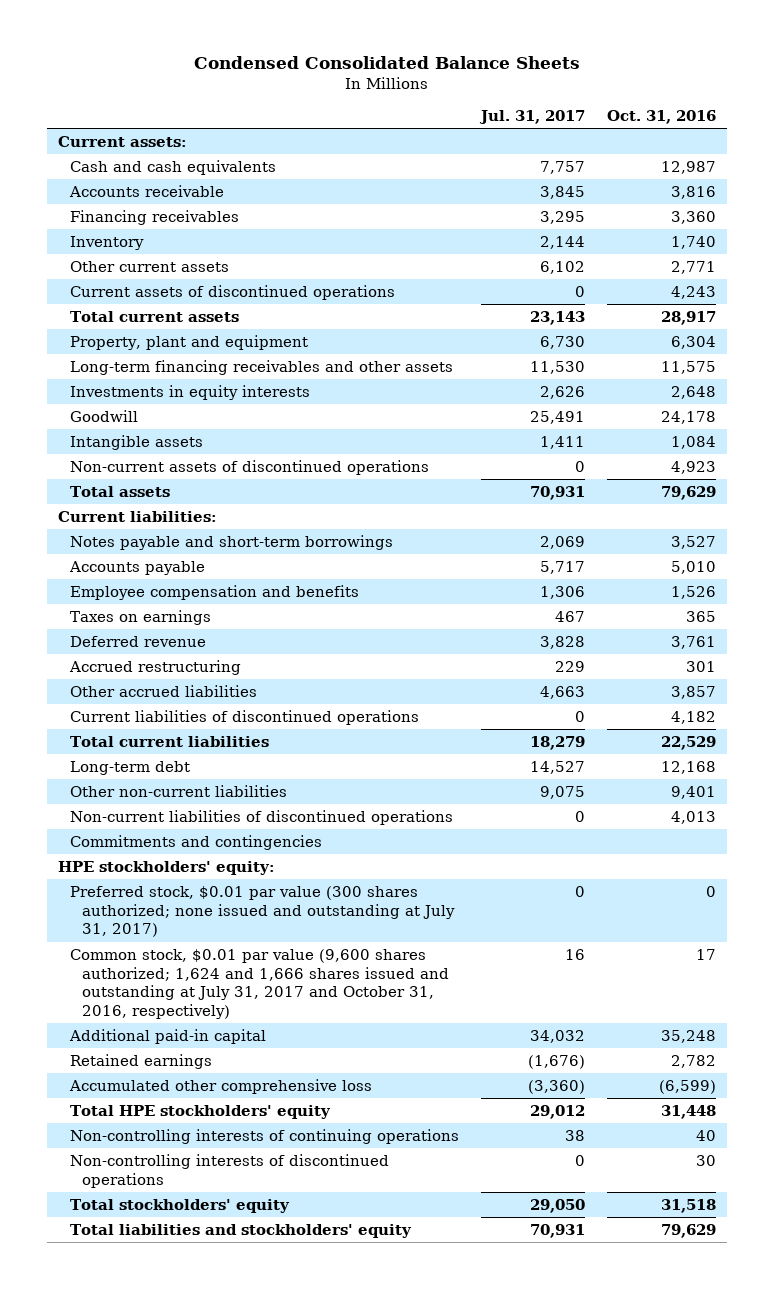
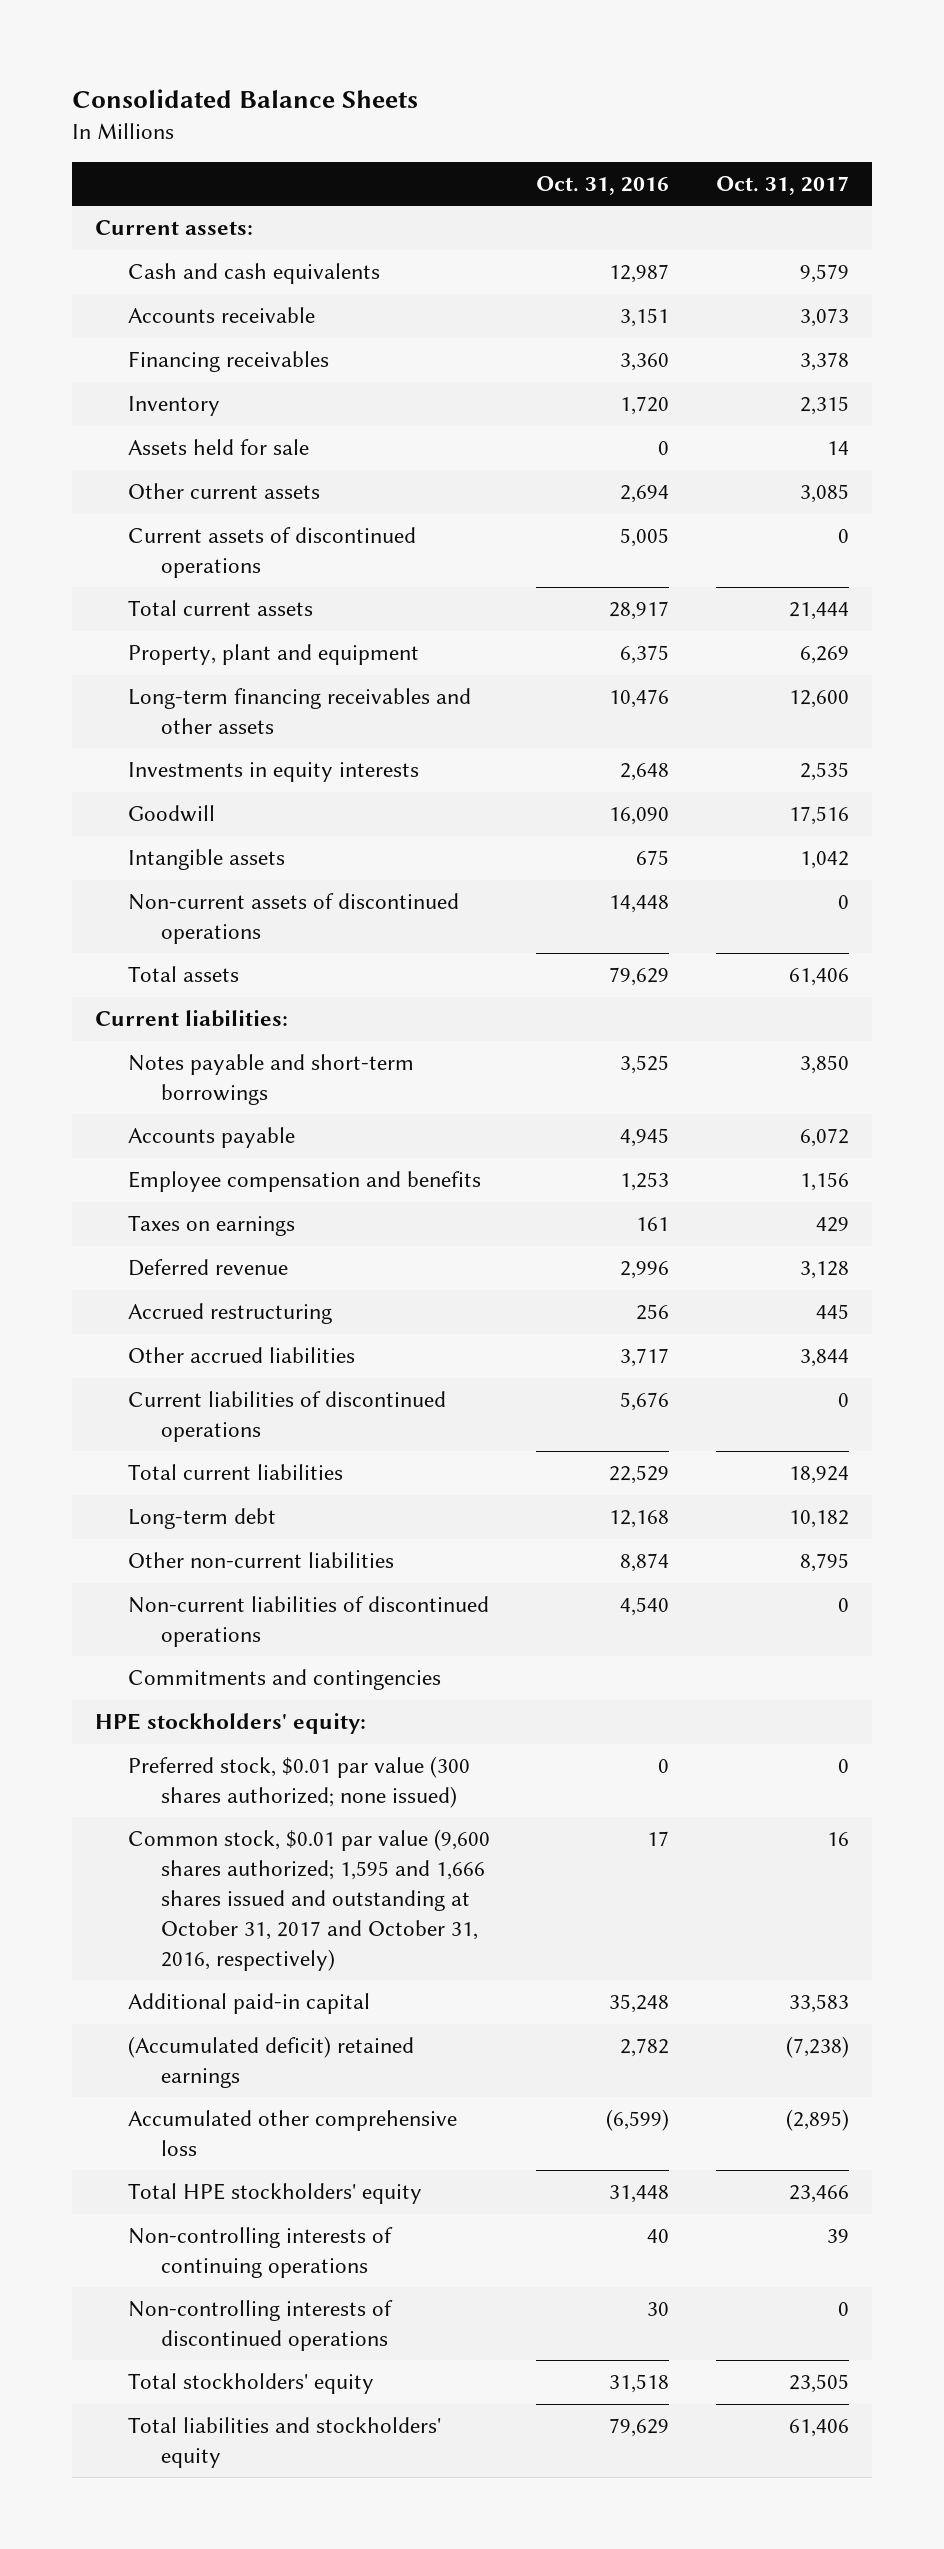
[193,56,580,70] Condensed Consolidated Balance Sheets -> [71,88,418,108] Consolidated Balance Sheets
[478,110,585,125] Jul. 31, 2017 -> none
none -> [715,176,849,196] Oct. 31, 2017
[670,185,716,199] 3,816 -> [620,308,670,328] 3,151
[670,235,716,249] 1,740 -> [620,396,670,416] 1,720
none -> [127,439,309,456] Assets held for sale
[670,260,716,274] 2,771 -> [620,485,670,504] 2,694
[670,285,716,299] 4,243 -> [620,528,670,548] 5,005
[670,335,716,349] 6,304 -> [620,645,670,665] 6,375
[660,360,716,374] 11,575 -> [609,689,670,709] 10,476
[660,410,716,424] 24,178 -> [609,807,670,826] 16,090
[670,435,716,449] 1,084 -> [636,850,670,866] 675
[670,460,716,474] 4,923 -> [609,895,670,914] 14,448
[670,535,716,549] 3,527 -> [620,1055,670,1075] 3,525
[670,560,716,574] 5,010 -> [620,1128,670,1148] 4,945
[670,585,716,599] 1,526 -> [620,1172,670,1192] 1,253
[685,610,716,622] 365 -> [636,1217,670,1232] 161
[670,635,716,649] 3,761 -> [620,1261,670,1280] 2,996
[685,660,716,672] 301 -> [636,1304,670,1321] 256
[670,685,716,699] 3,857 -> [620,1348,670,1368] 3,717
[670,710,716,724] 4,182 -> [620,1392,670,1412] 5,676
[670,785,716,799] 9,401 -> [620,1553,670,1573] 8,874
[670,810,716,824] 4,013 -> [620,1597,670,1617] 4,540
[69,885,455,938] Preferred stock, $0.01 par value (300 shares authorized; none issued and outstanding at July 31, 2017) -> [127,1756,470,1809] Preferred stock, $0.01 par value (300 shares authorized; none issued)
[69,948,449,1020] Common stock, $0.01 par value (9,600 shares authorized; 1,624 and 1,666 shares issued and outstanding at July 31, 2017 and October 31, 2016, respectively) -> [127,1829,490,1971] Common stock, $0.01 par value (9,600 shares authorized; 1,595 and 1,666 shares issued and outstanding at October 31, 2017 and October 31, 2016, respectively)
[69,1053,212,1069] Retained earnings -> [127,2036,414,2089] (Accumulated deficit) retained earnings

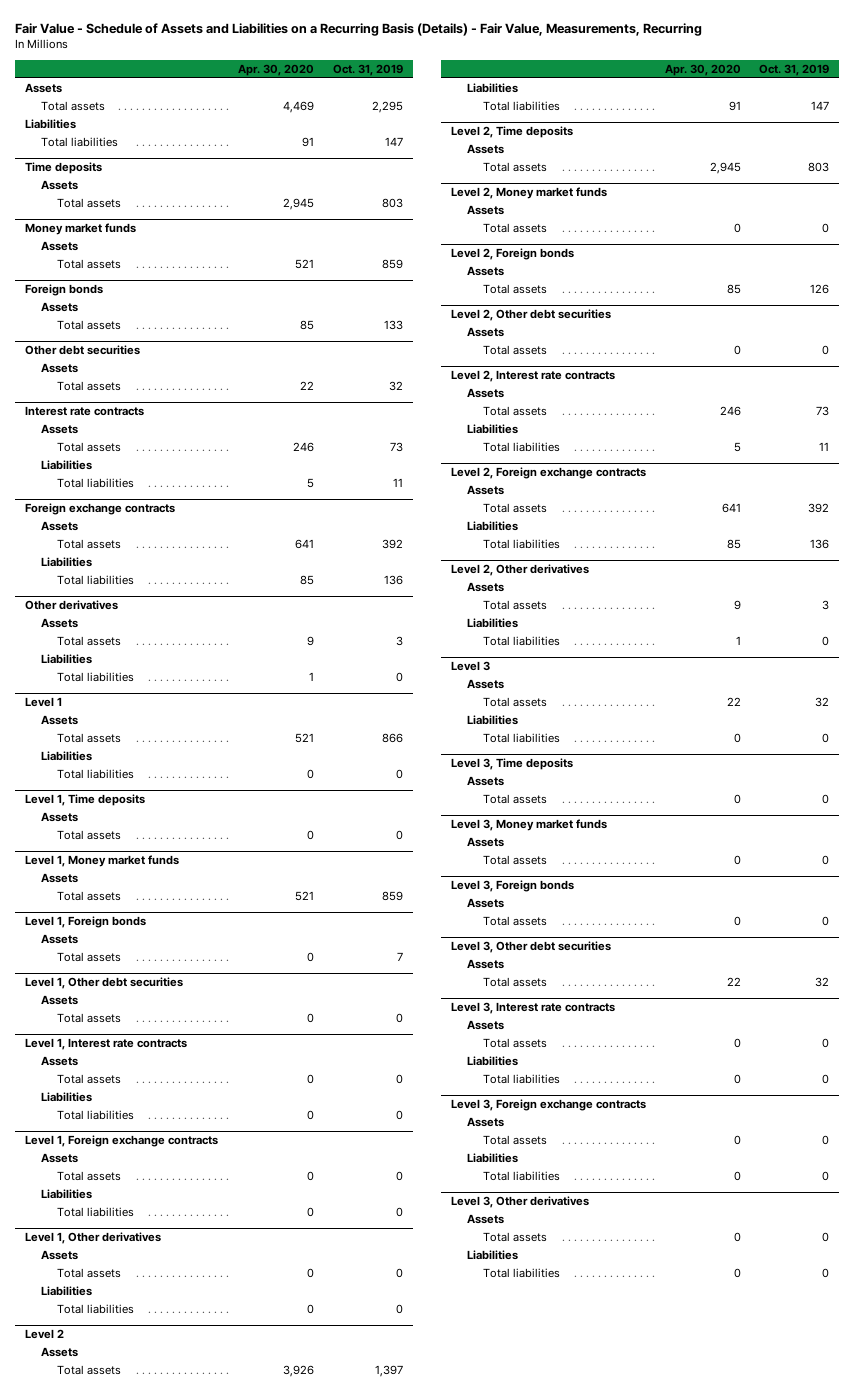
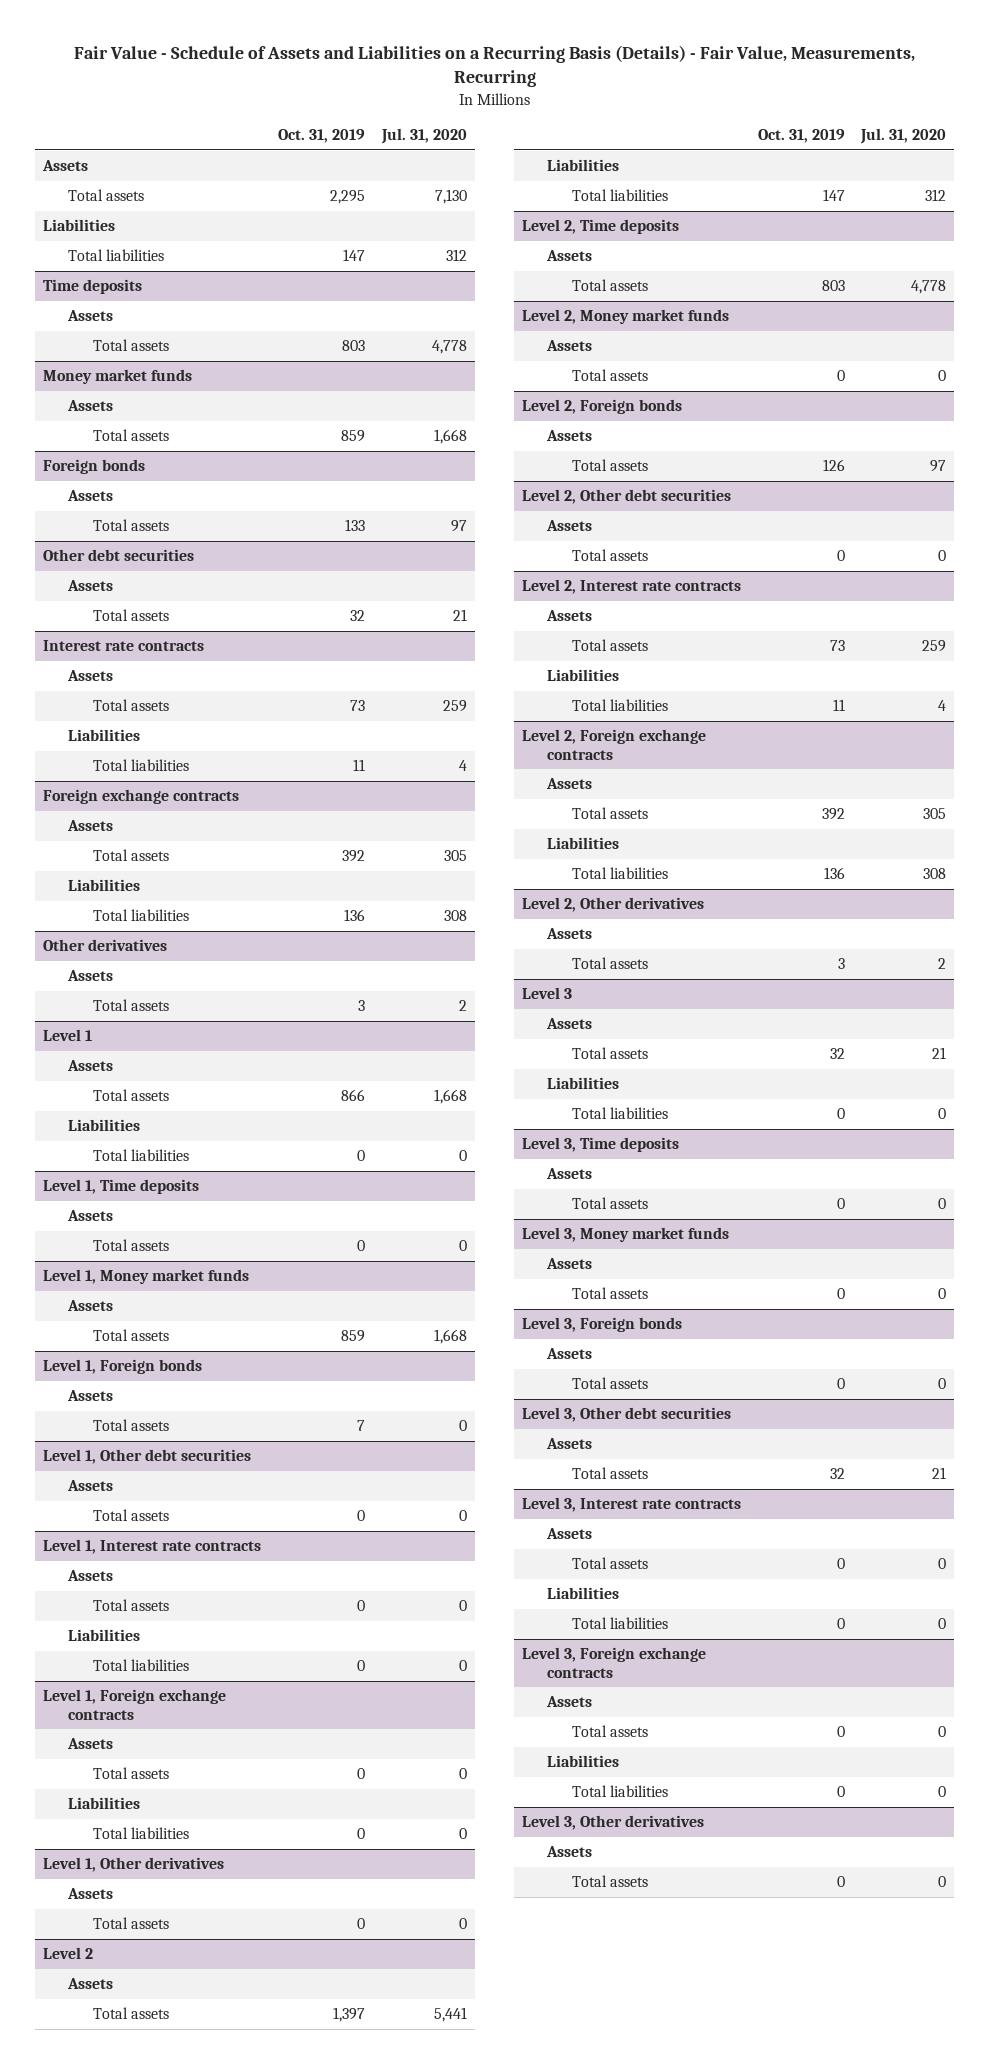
[238,63,315,76] Apr. 30, 2020 -> none
none -> [380,128,467,145] Jul. 31, 2020
[40,653,92,664] Liabilities -> none
[56,671,134,682] Total liabilities -> none
[40,1285,92,1296] Liabilities -> none
[56,1303,134,1314] Total liabilities -> none
[466,617,518,628] Liabilities -> none
[482,635,560,646] Total liabilities -> none
[466,1249,518,1260] Liabilities -> none
[482,1267,560,1278] Total liabilities -> none

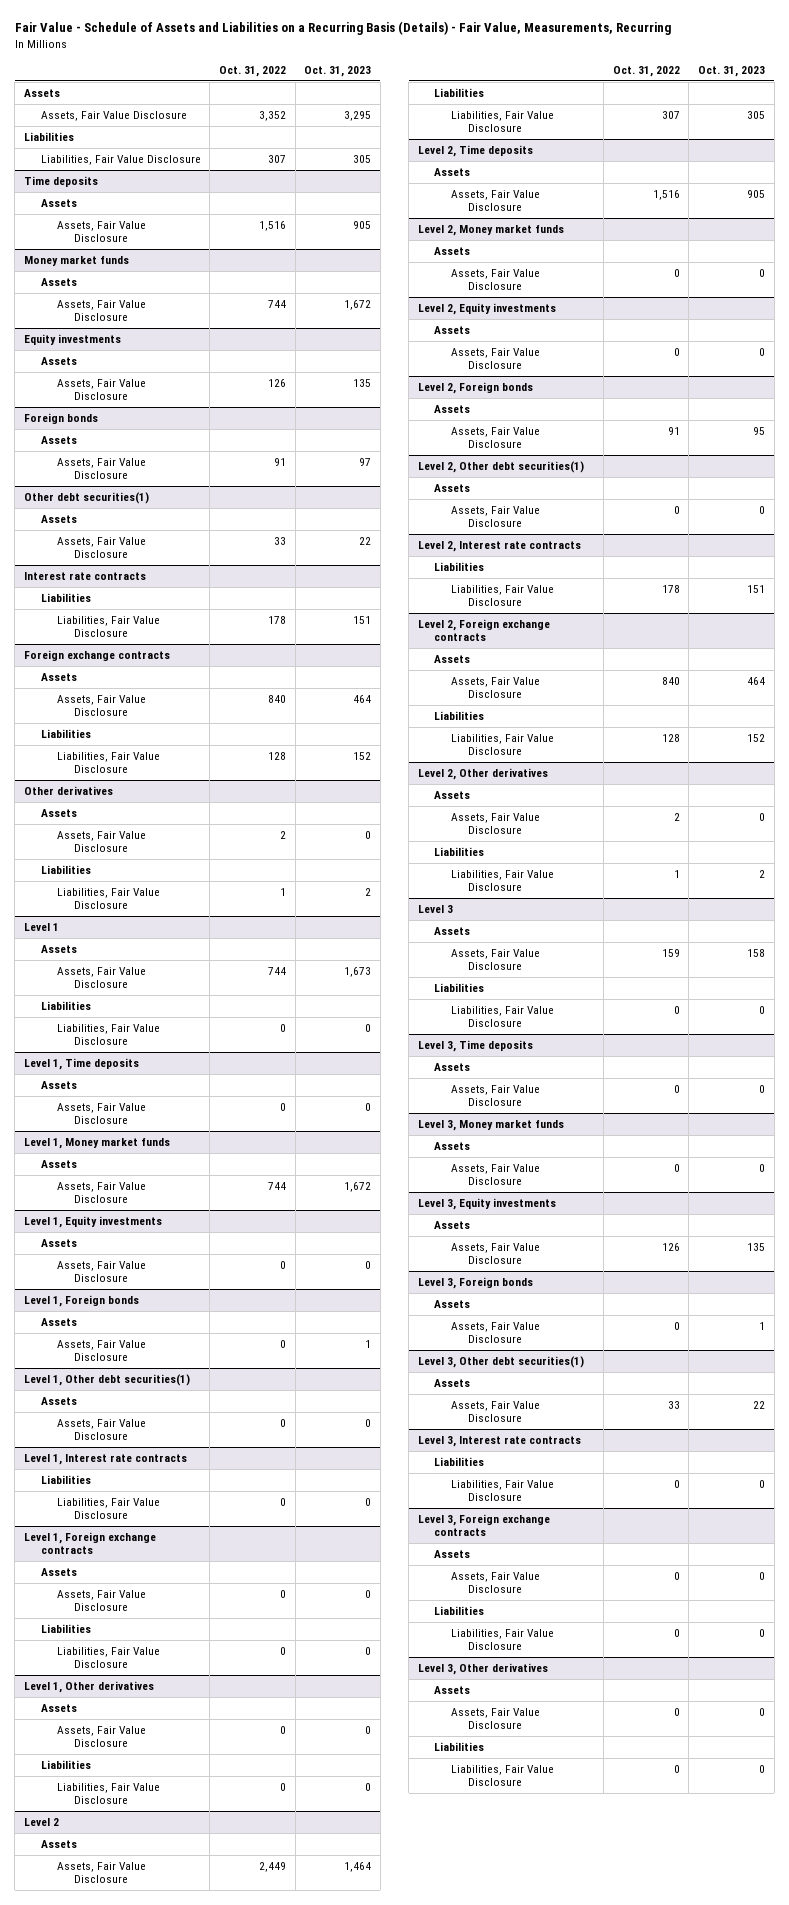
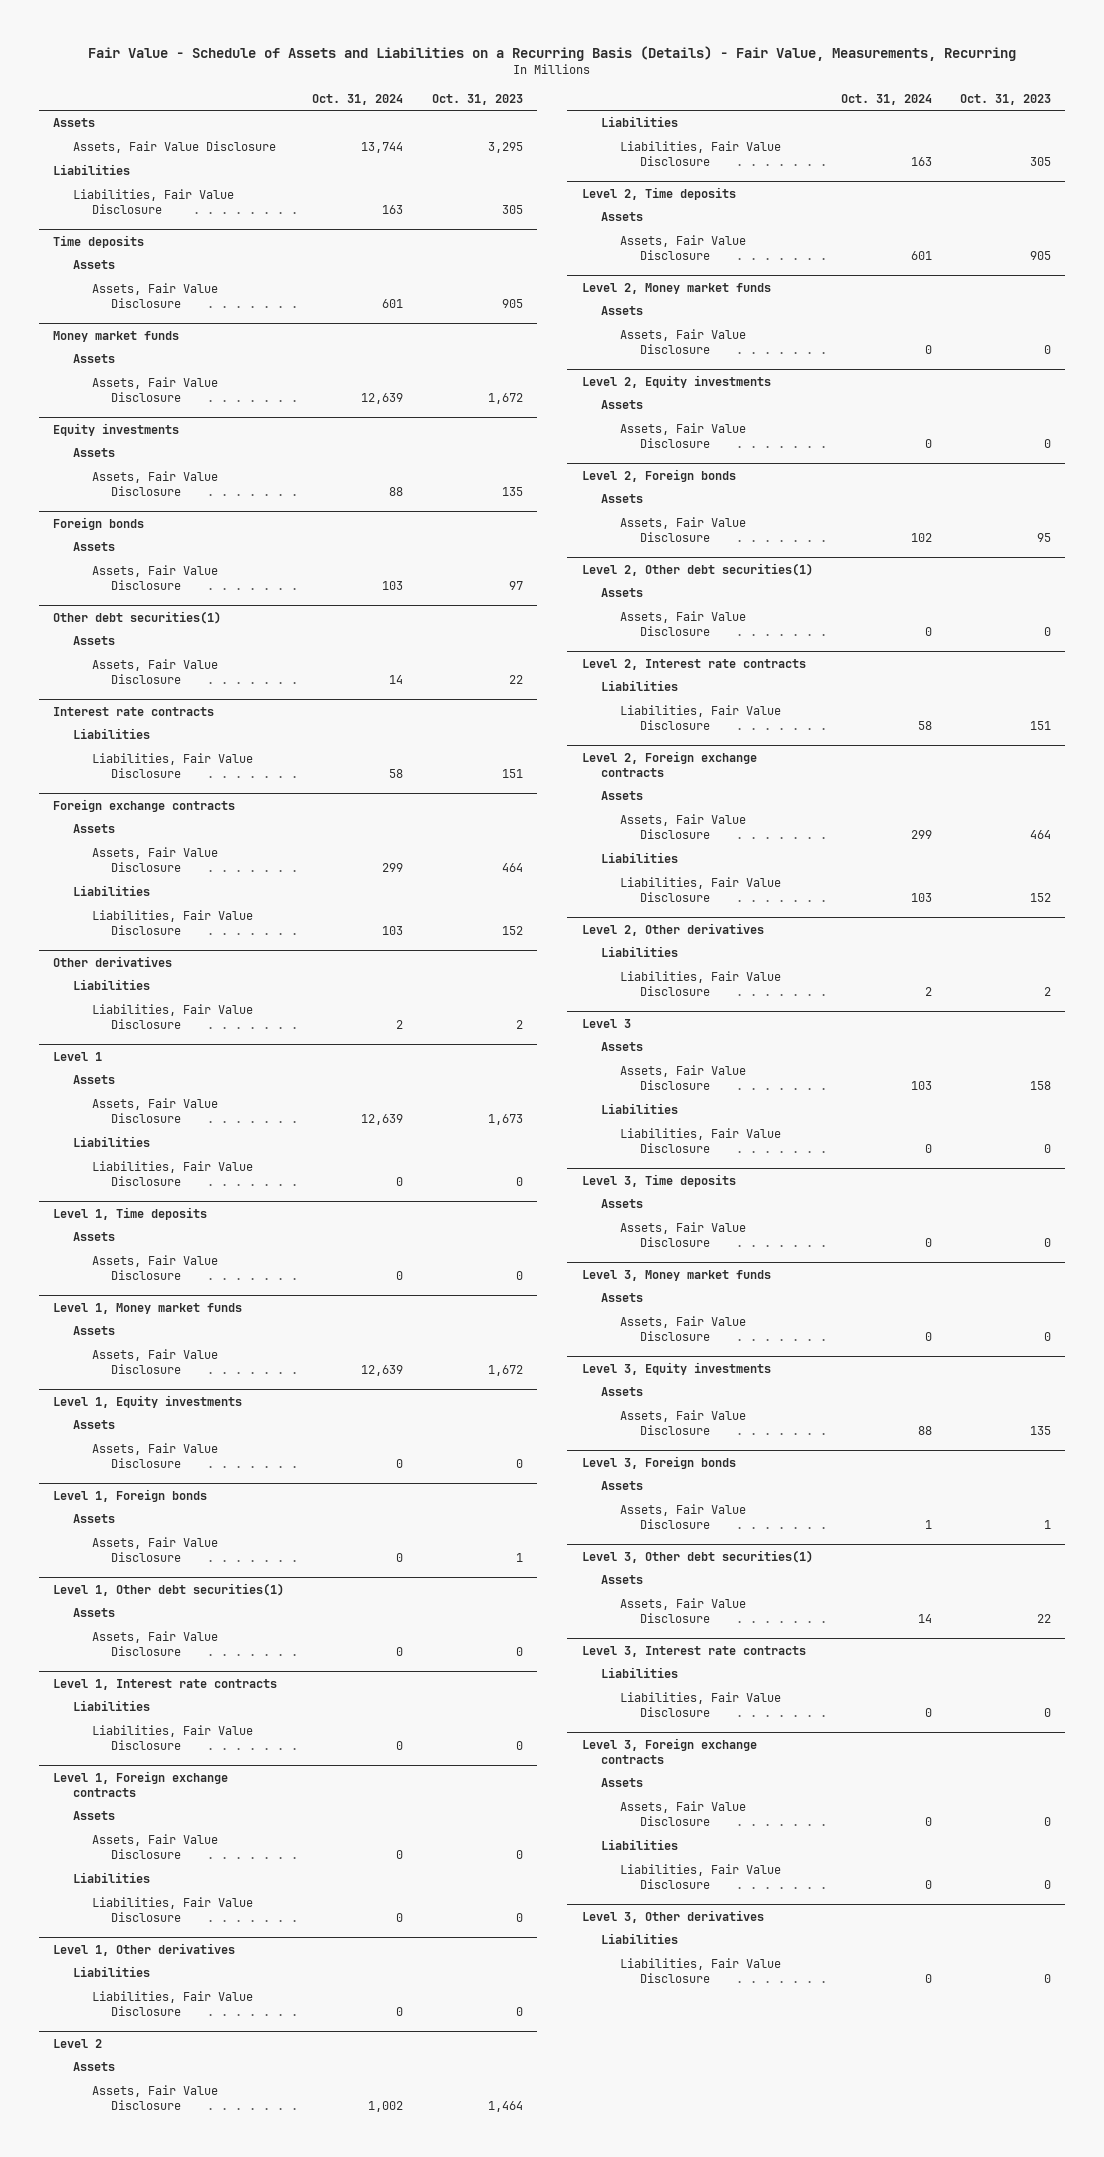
[218,66,286,78] Oct. 31, 2022 -> none
none -> [312,93,404,105] Oct. 31, 2024
[40,808,77,817] Assets -> none
[57,830,147,853] Assets, Fair Value Disclosure -> none
[40,1703,77,1712] Assets -> none
[57,1725,147,1748] Assets, Fair Value Disclosure -> none
[434,790,471,799] Assets -> none
[451,812,541,835] Assets, Fair Value Disclosure -> none
[434,1685,471,1694] Assets -> none
[451,1707,541,1730] Assets, Fair Value Disclosure -> none

